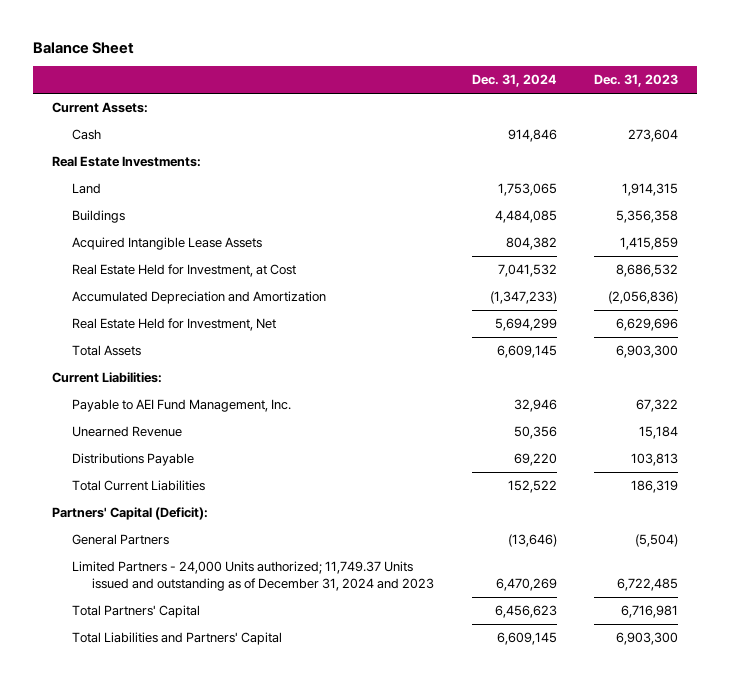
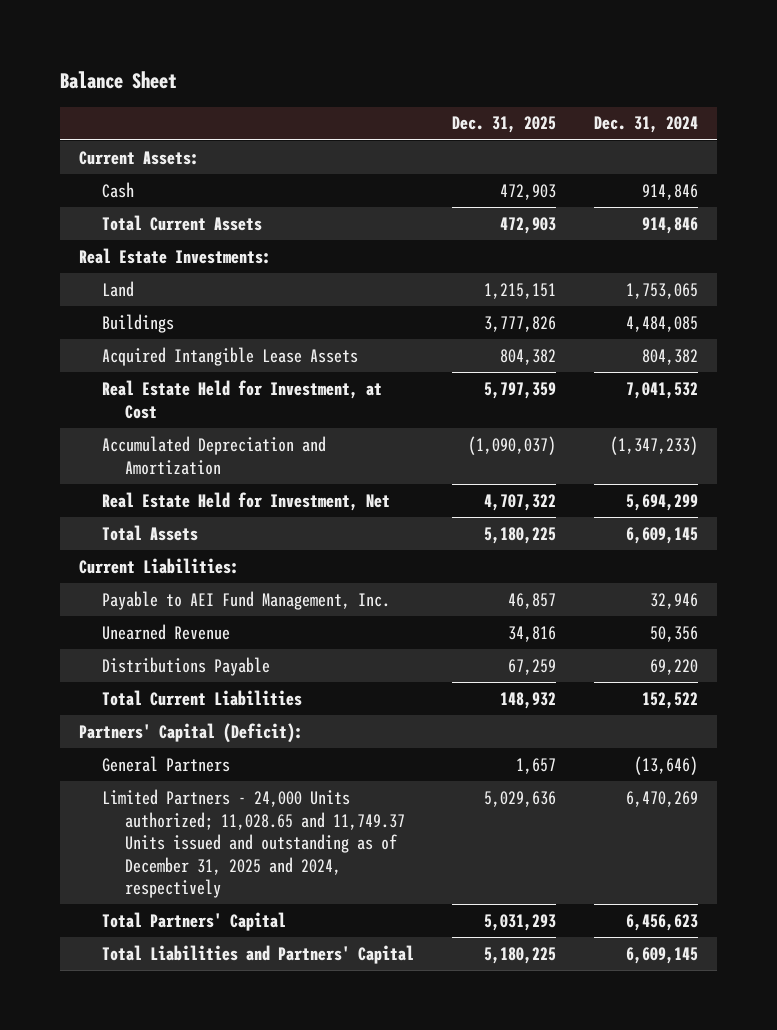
[594,74,679,88] Dec. 31, 2023 -> none
none -> [452,116,557,134] Dec. 31, 2025
none -> [102,214,263,231] Total Current Assets
[72,561,435,591] Limited Partners - 24,000 Units authorized; 11,749.37 Units issued and outstanding as of December 31, 2024 and 2023 -> [102,788,406,899] Limited Partners - 24,000 Units authorized; 11,028.65 and 11,749.37 Units issued and outstanding as of December 31, 2025 and 2024, respectively

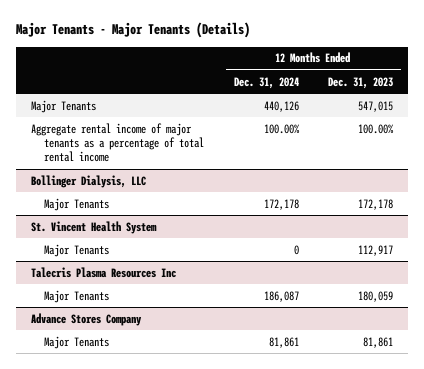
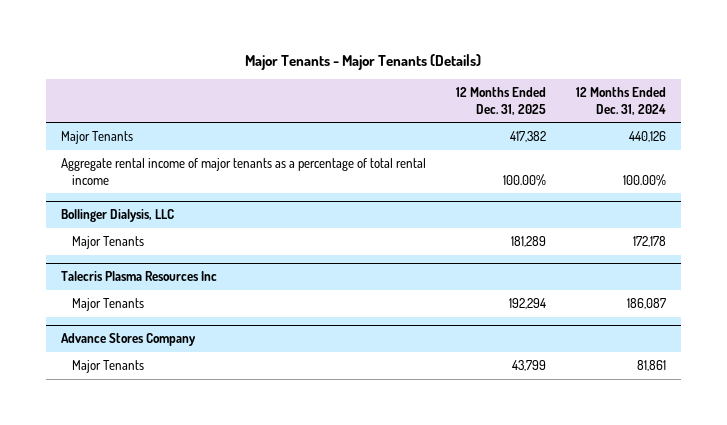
[328,76,394,89] Dec. 31, 2023 -> none
none -> [455,87,546,116] 12 Months Ended Dec. 31, 2025
[30,220,157,234] St. Vincent Health System -> none
[43,243,109,257] Major Tenants -> none

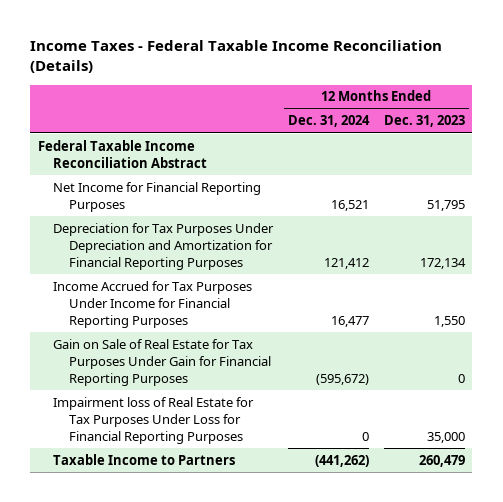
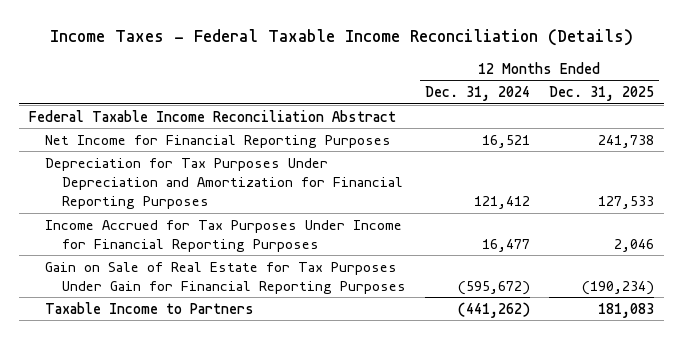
[383,115,465,128] Dec. 31, 2023 -> none
none -> [549,85,655,101] Dec. 31, 2025
[53,396,255,444] Impairment loss of Real Estate for Tax Purposes Under Loss for Financial Reporting Purposes -> none

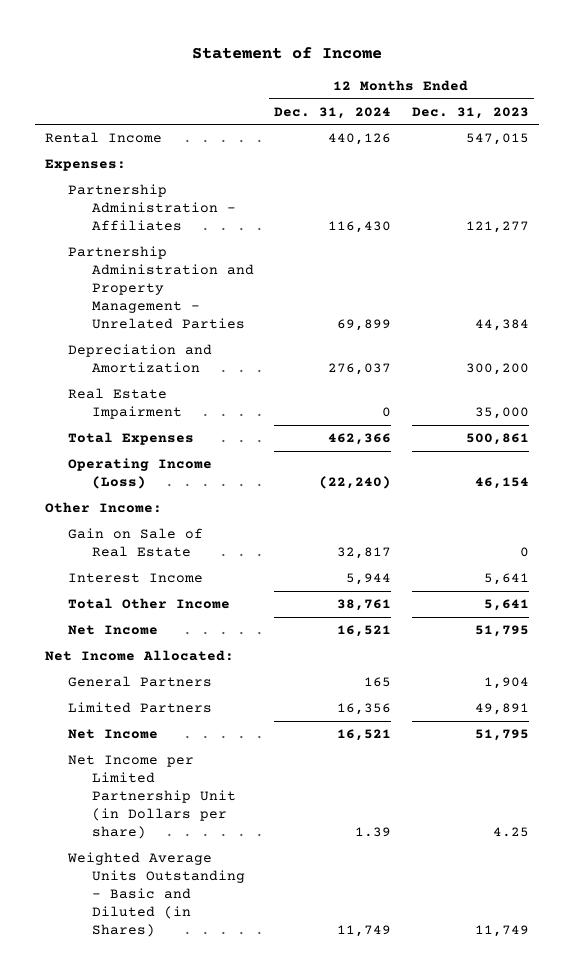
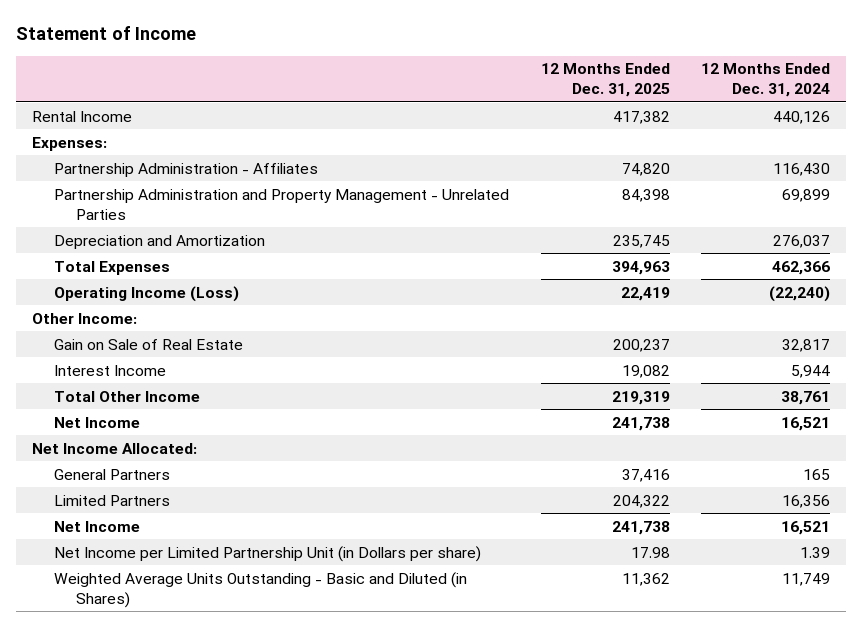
[411,106,529,119] Dec. 31, 2023 -> none
none -> [540,63,670,98] 12 Months Ended Dec. 31, 2025
[68,388,182,420] Real Estate Impairment -> none

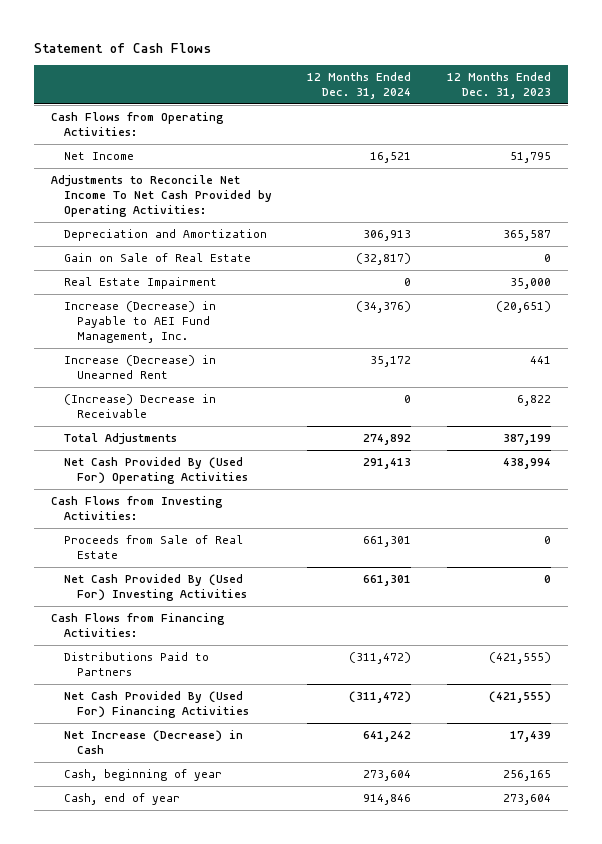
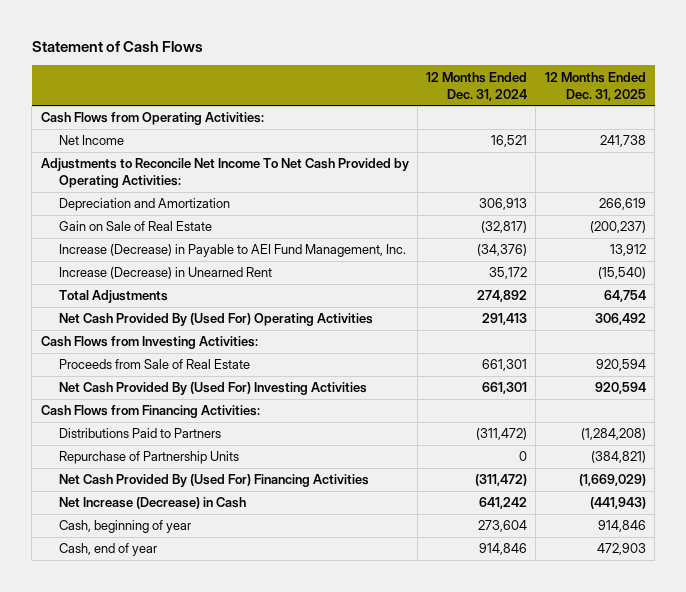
[446,71,551,99] 12 Months Ended Dec. 31, 2023 -> none
none -> [544,71,646,101] 12 Months Ended Dec. 31, 2025
[64,277,218,290] Real Estate Impairment -> none
[64,394,217,418] (Increase) Decrease in Receivable -> none
none -> [58,451,239,465] Repurchase of Partnership Units

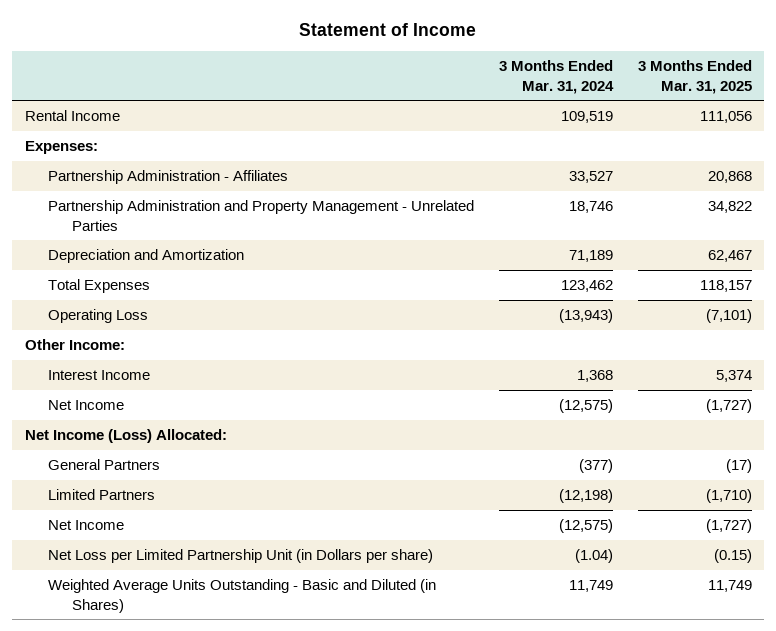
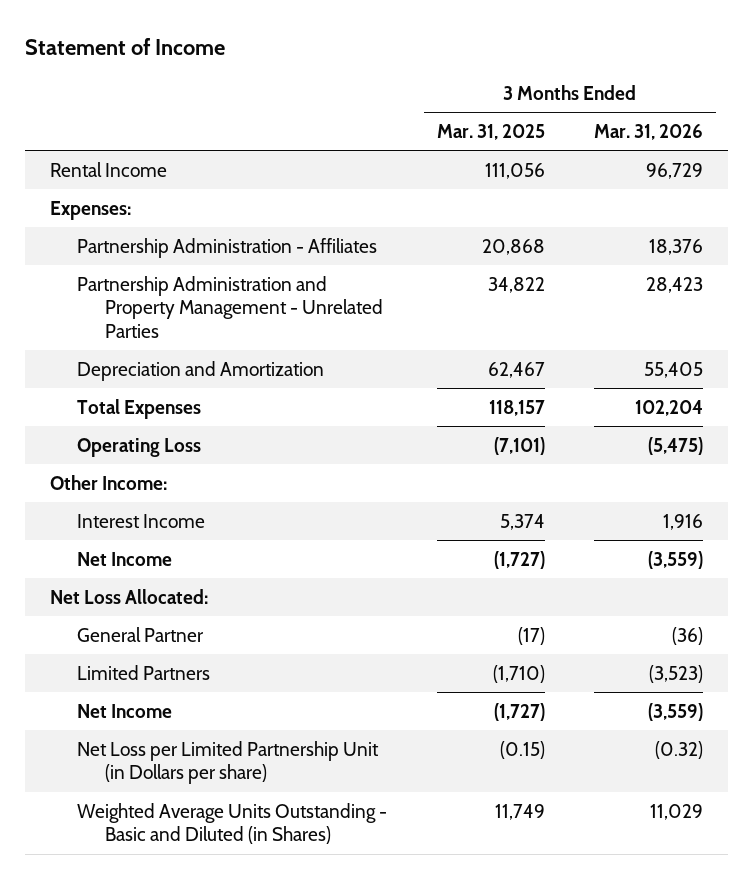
[499,60,615,94] 3 Months Ended Mar. 31, 2024 -> none
none -> [594,123,704,140] Mar. 31, 2026
[24,429,227,444] Net Income (Loss) Allocated: -> [49,588,208,604] Net Loss Allocated:
[48,459,161,471] General Partners -> [77,626,205,642] General Partner

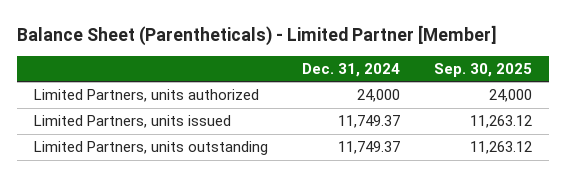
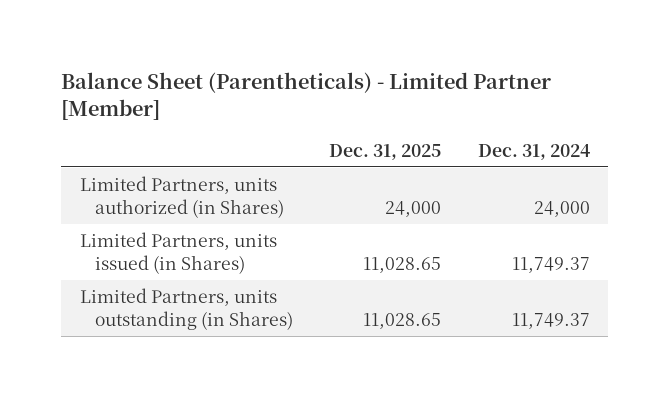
[433,62,532,77] Sep. 30, 2025 -> none
none -> [329,143,442,160] Dec. 31, 2025
[33,89,259,103] Limited Partners, units authorized -> [79,176,284,218] Limited Partners, units authorized (in Shares)
[33,115,231,129] Limited Partners, units issued -> [79,232,277,274] Limited Partners, units issued (in Shares)
[33,141,268,156] Limited Partners, units outstanding -> [79,288,293,330] Limited Partners, units outstanding (in Shares)

